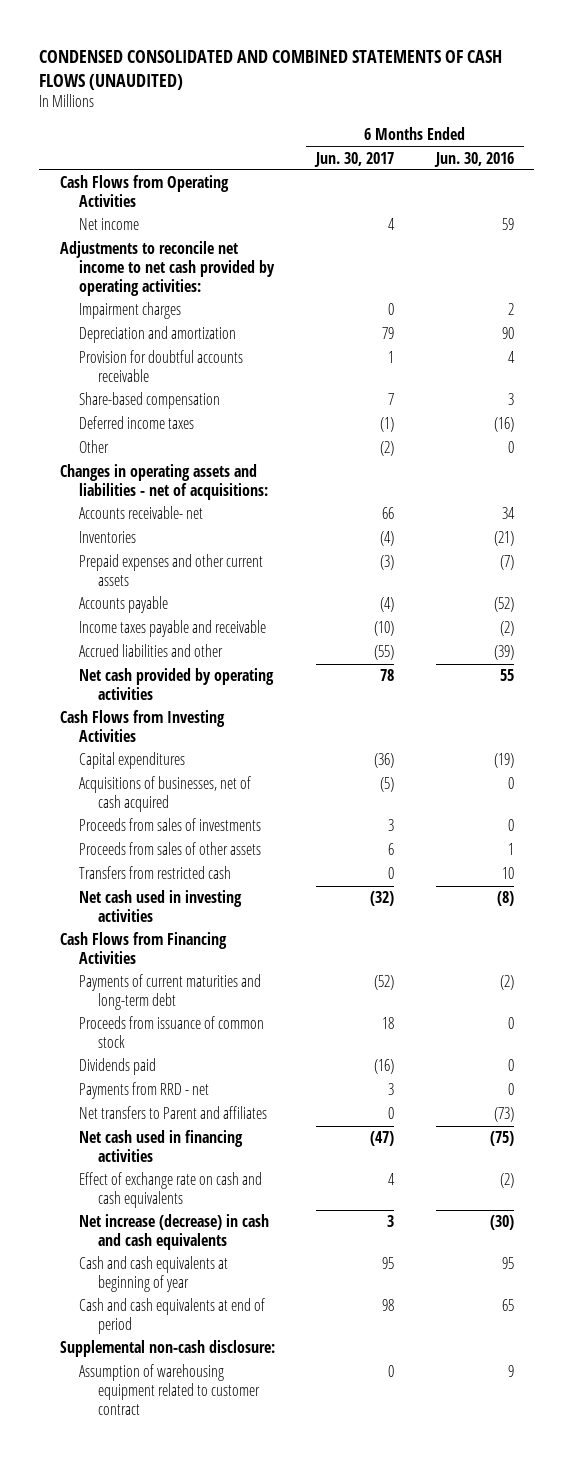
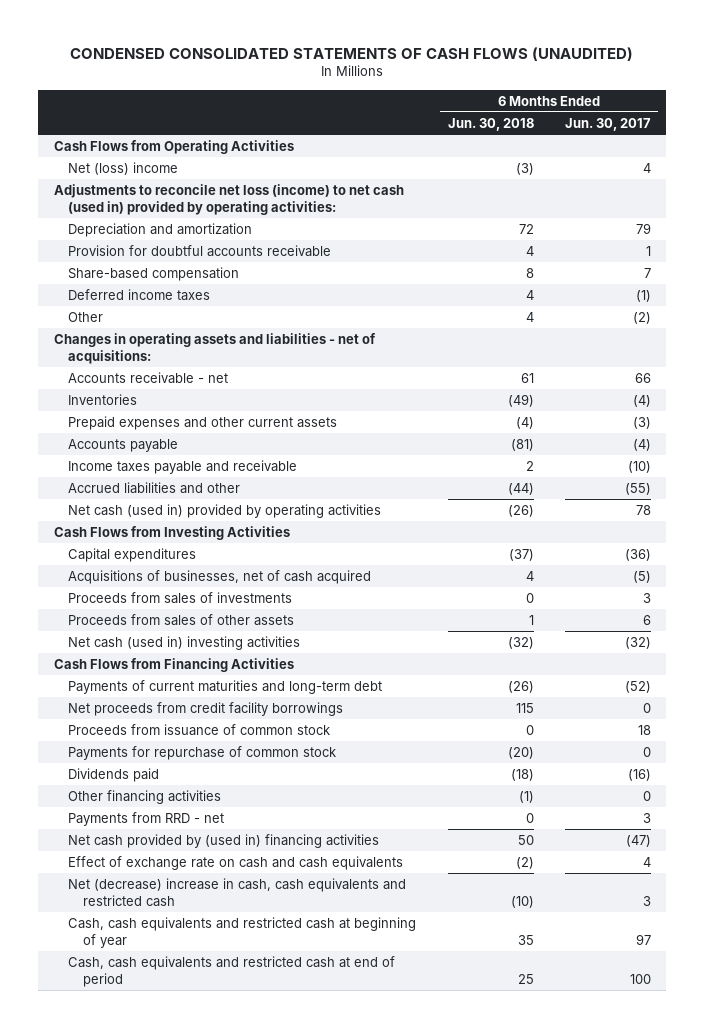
[39,50,503,90] CONDENSED CONSOLIDATED AND COMBINED STATEMENTS OF CASH FLOWS (UNAUDITED) -> [70,46,634,61] CONDENSED CONSOLIDATED STATEMENTS OF CASH FLOWS (UNAUDITED)
[433,151,514,167] Jun. 30, 2016 -> none
none -> [447,117,534,131] Jun. 30, 2018
[79,302,182,320] Impairment charges -> none
[79,218,140,231] Net income -> [68,161,179,175] Net (loss) income
[60,241,276,296] Adjustments to reconcile net income to net cash provided by operating activities: -> [53,183,404,215] Adjustments to reconcile net loss (income) to net cash (used in) provided by operating activities:
[79,506,204,520] Accounts receivable- net -> [68,371,229,384] Accounts receivable - net
[79,668,275,701] Net cash provided by operating activities -> [68,503,382,518] Net cash (used in) provided by operating activities
[79,866,232,880] Transfers from restricted cash -> none
[79,890,243,923] Net cash used in investing activities -> [68,635,301,650] Net cash (used in) investing activities
none -> [68,701,344,716] Net proceeds from credit facility borrowings
none -> [68,745,337,760] Payments for repurchase of common stock
none -> [68,789,222,804] Other financing activities
[79,1106,268,1120] Net transfers to Parent and affiliates -> none
[79,1130,244,1163] Net cash used in financing activities -> [68,833,380,848] Net cash provided by (used in) financing activities
[60,1340,276,1358] Supplemental non-cash disclosure: -> none
[79,1364,261,1415] Assumption of warehousing equipment related to customer contract -> none
[79,1214,270,1251] Net increase (decrease) in cash and cash equivalents -> [68,877,407,907] Net (decrease) increase in cash, cash equivalents and restricted cash
[79,1256,229,1293] Cash and cash equivalents at beginning of year -> [68,916,417,948] Cash, cash equivalents and restricted cash at beginning of year
[382,1257,395,1270] 95 -> [635,933,651,945] 97
[79,1298,266,1335] Cash and cash equivalents at end of period -> [68,955,396,987] Cash, cash equivalents and restricted cash at end of period
[382,1299,395,1312] 98 -> [629,973,651,984] 100

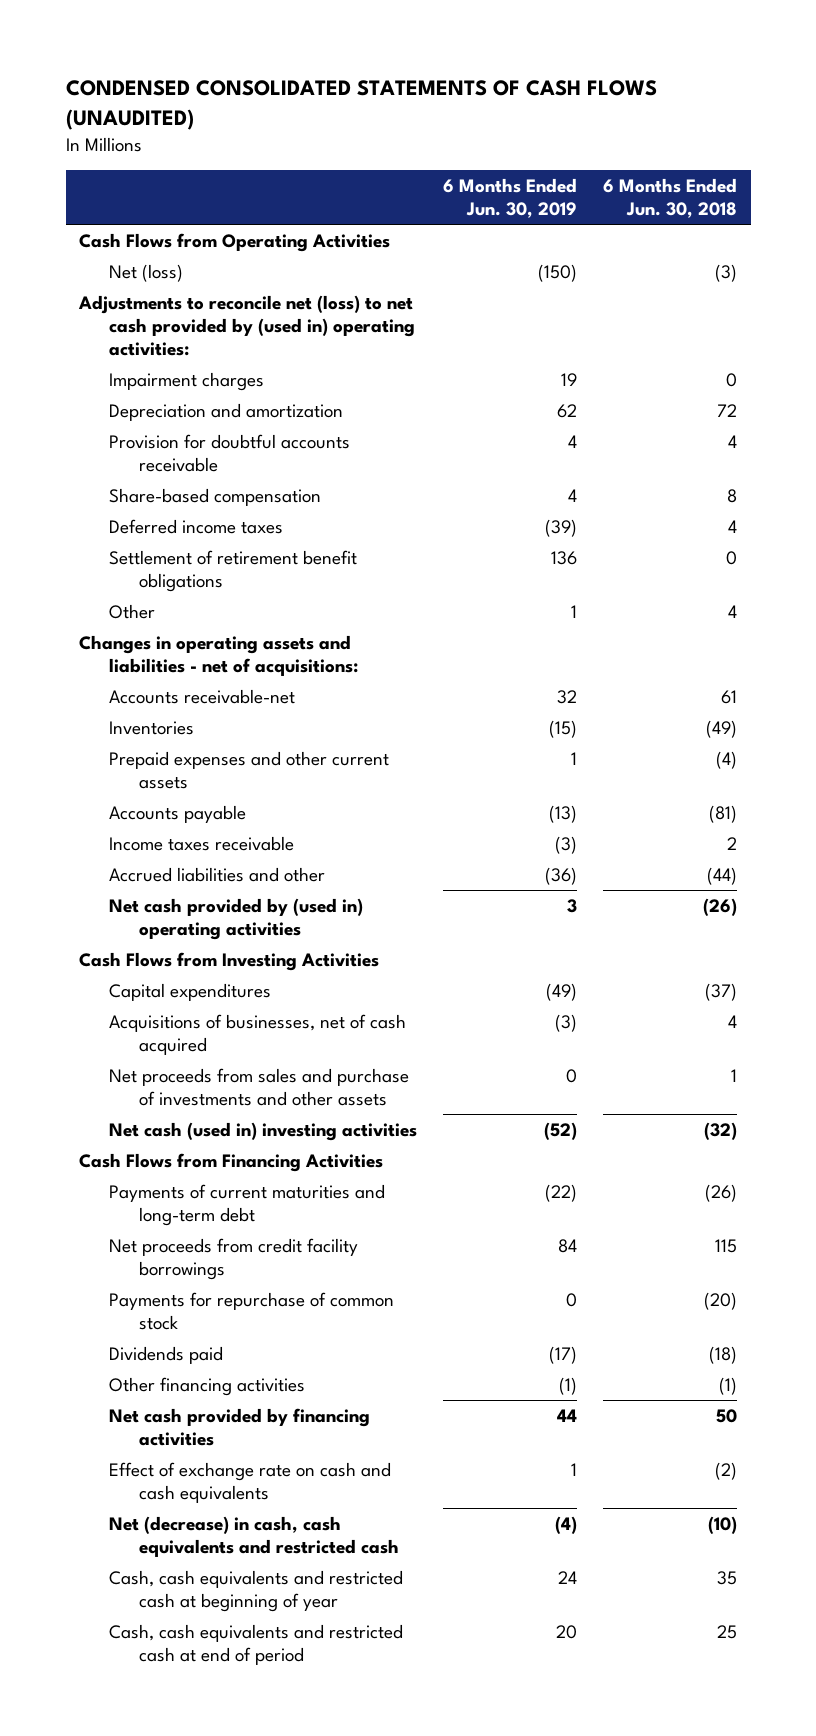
[564,117,651,131] Jun. 30, 2017 -> none
none -> [443,177,578,218] 6 Months Ended Jun. 30, 2019
[68,161,179,175] Net (loss) income -> [109,263,184,282] Net (loss)
[53,183,404,215] Adjustments to reconcile net loss (income) to net cash (used in) provided by operating activities: -> [77,294,416,356] Adjustments to reconcile net (loss) to net cash provided by (used in) operating activities:
none -> [109,371,265,391] Impairment charges
none -> [109,549,358,592] Settlement of retirement benefit obligations
[68,371,229,384] Accounts receivable - net -> [109,688,296,704] Accounts receivable-net
[68,459,298,474] Income taxes payable and receivable -> [109,835,295,851] Income taxes receivable
[68,503,382,518] Net cash (used in) provided by operating activities -> [109,897,364,940] Net cash provided by (used in) operating activities
[68,591,293,604] Proceeds from sales of investments -> none
[68,613,295,626] Proceeds from sales of other assets -> [109,1067,410,1106] Net proceeds from sales and purchase of investments and other assets
[68,723,331,736] Proceeds from issuance of common stock -> none
[68,811,225,826] Payments from RRD - net -> none
[68,833,380,848] Net cash provided by (used in) financing activities -> [109,1407,371,1446] Net cash provided by financing activities
[68,877,407,907] Net (decrease) increase in cash, cash equivalents and restricted cash -> [109,1515,400,1557] Net (decrease) in cash, cash equivalents and restricted cash

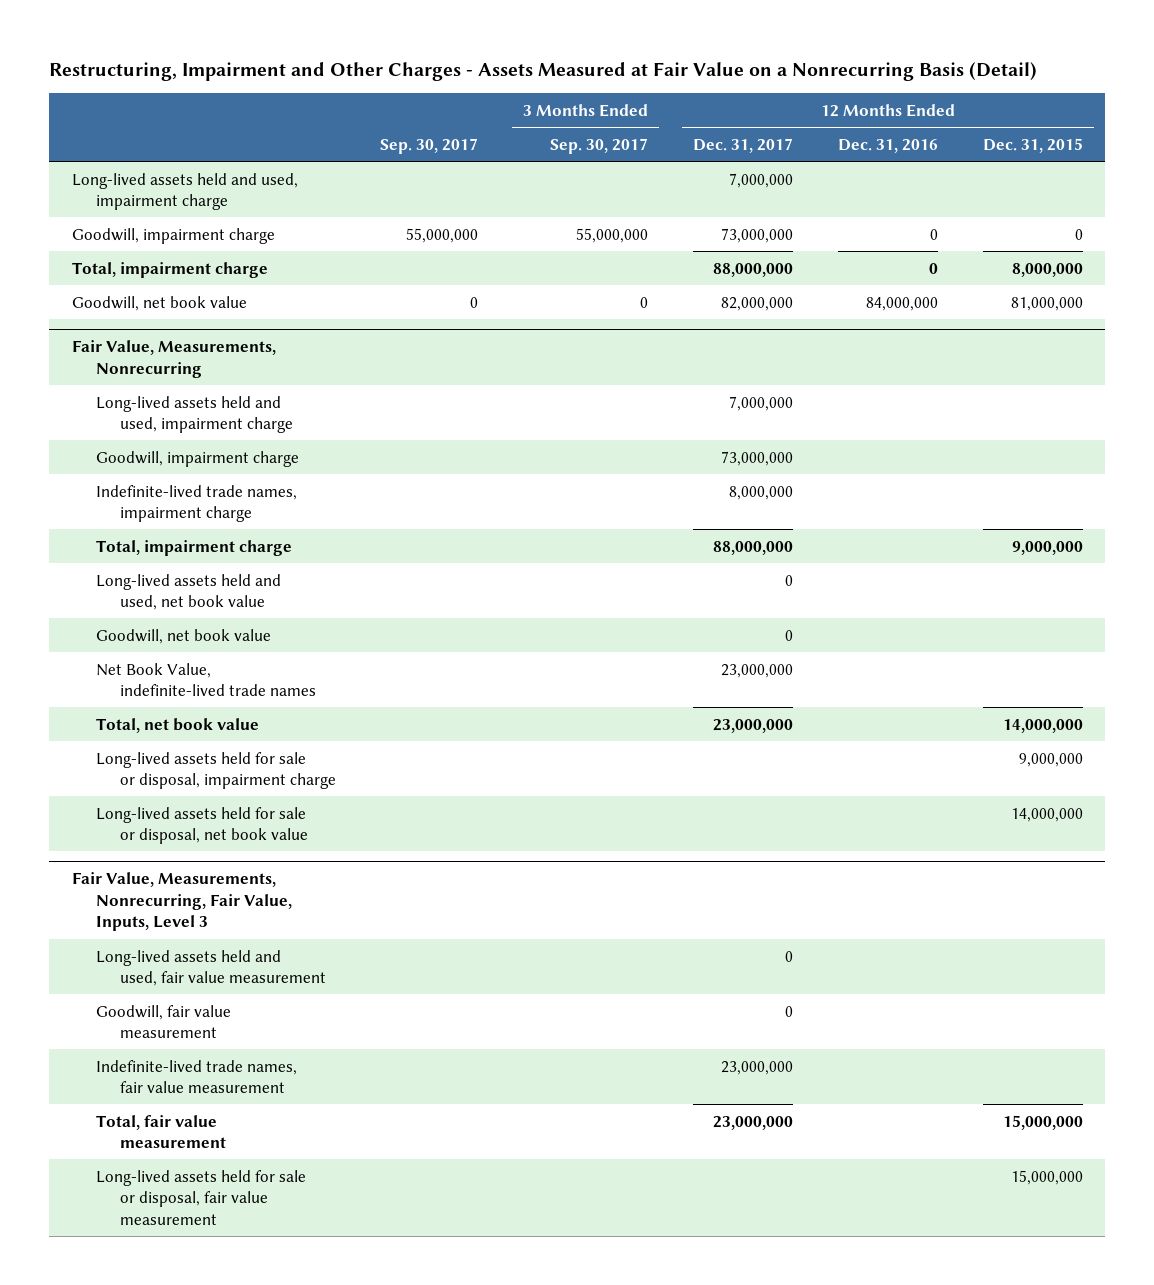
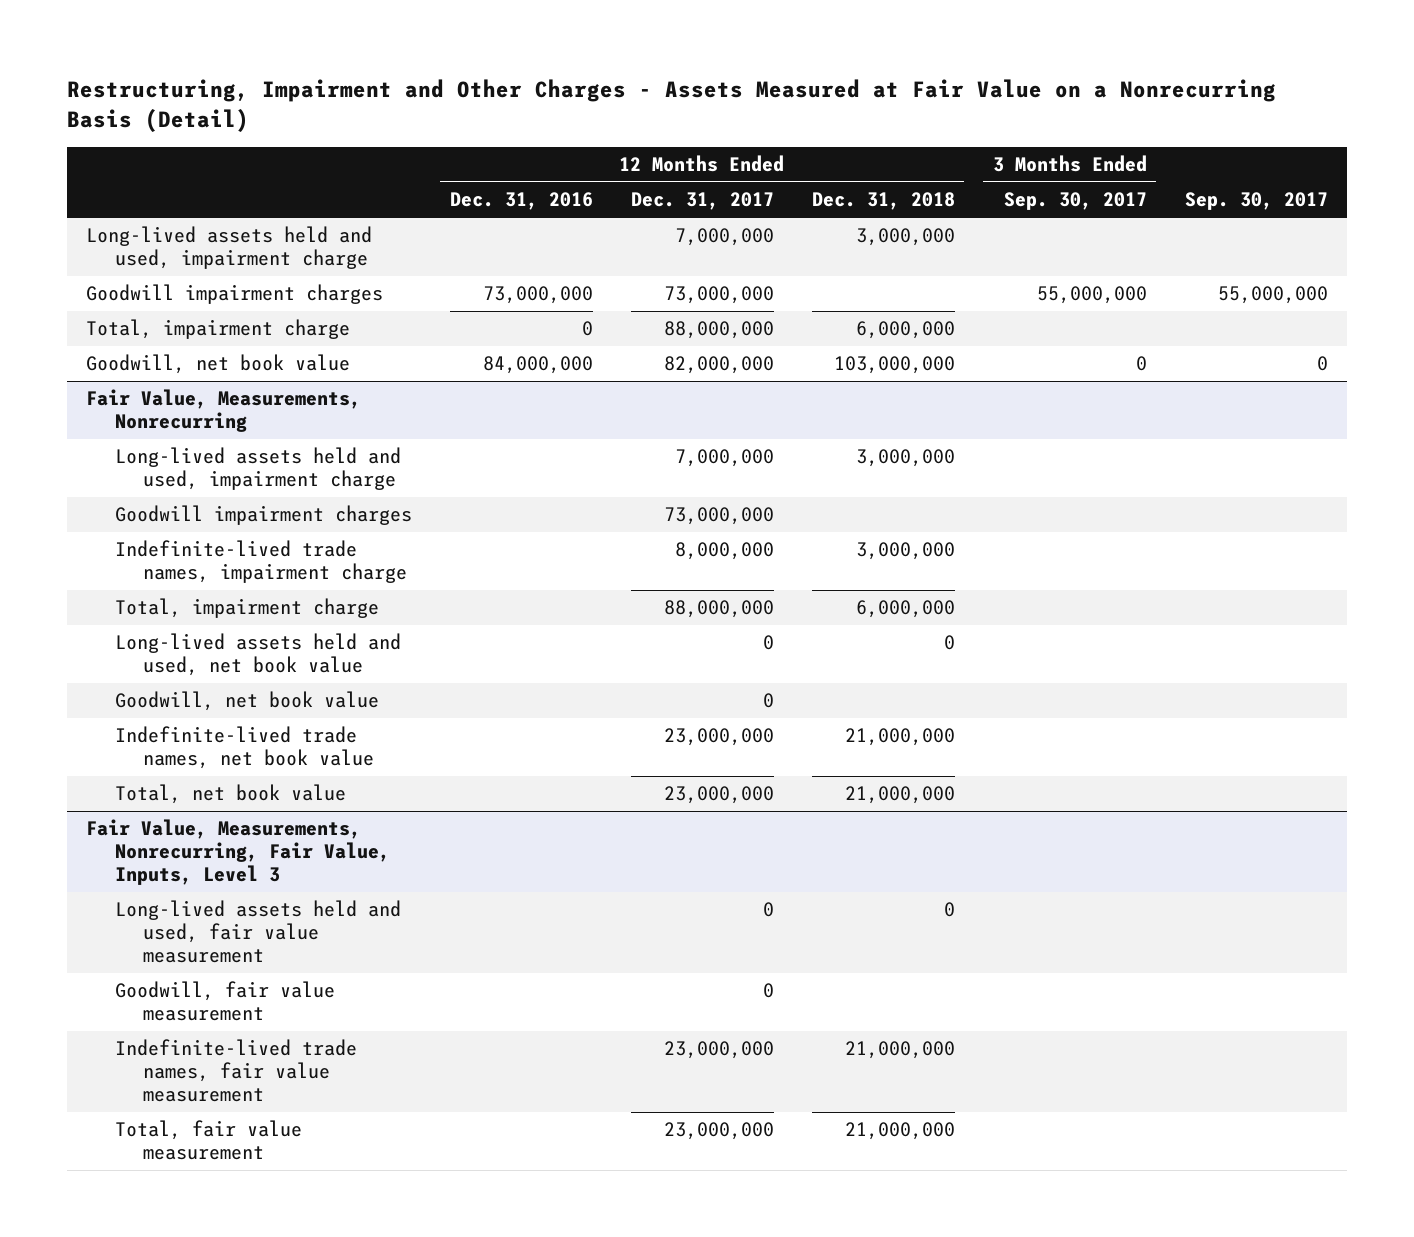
[982,137,1083,153] Dec. 31, 2015 -> none
none -> [811,192,955,211] Dec. 31, 2018
[71,227,275,244] Goodwill, impairment charge -> [86,284,384,305] Goodwill impairment charges
[929,228,938,240] 0 -> [482,286,593,305] 73,000,000
[95,450,299,467] Goodwill, impairment charge -> [114,505,412,526] Goodwill impairment charges
[95,662,316,697] Net Book Value, indefinite-lived trade names -> [114,726,374,770] Indefinite-lived trade names, net book value
[95,751,336,790] Long-lived assets held for sale or disposal, impairment charge -> none
[95,806,308,845] Long-lived assets held for sale or disposal, net book value -> none
[95,1169,306,1225] Long-lived assets held for sale or disposal, fair value measurement -> none

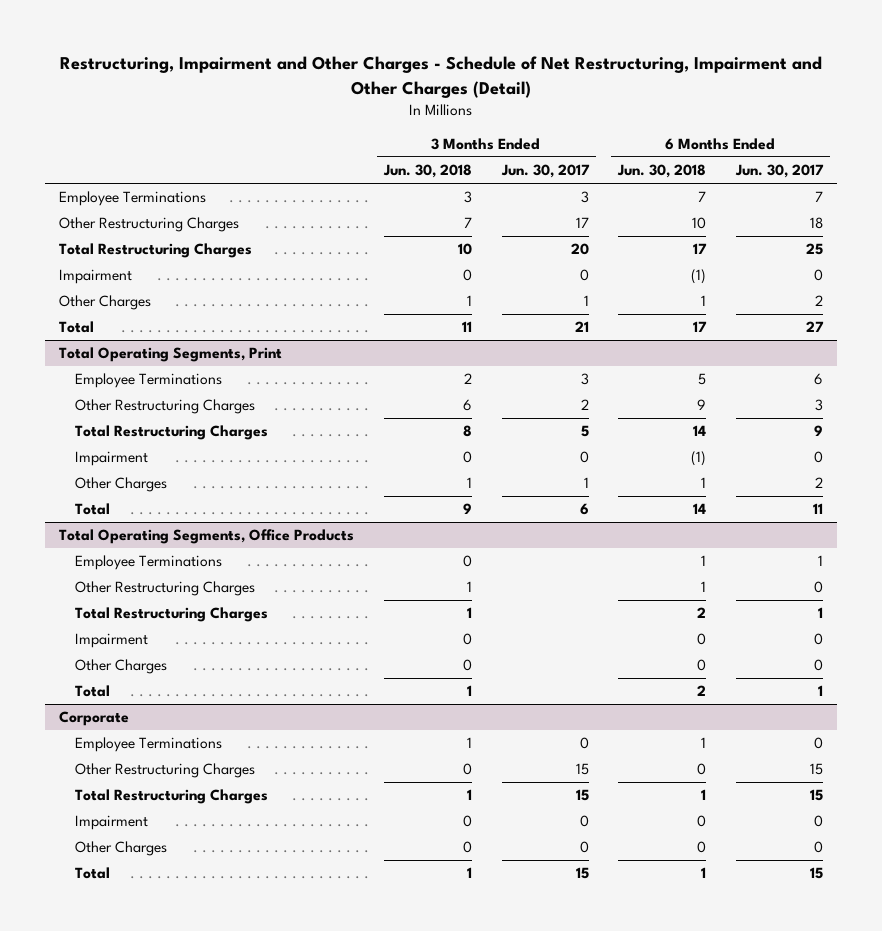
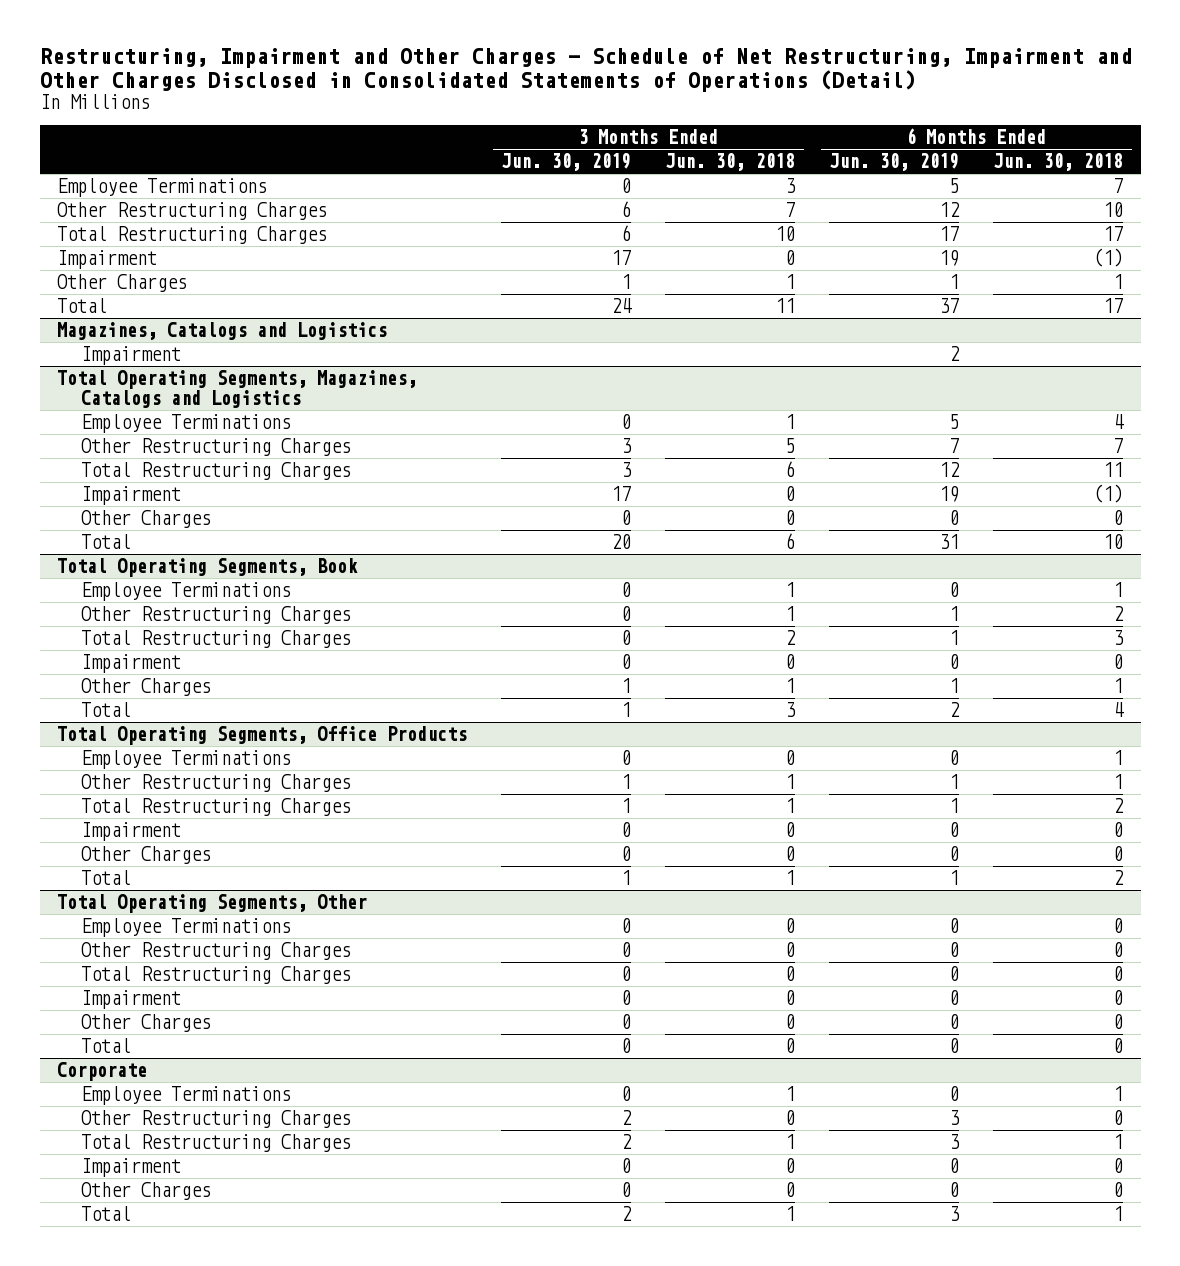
[60,56,823,98] Restructuring, Impairment and Other Charges - Schedule of Net Restructuring, Impairment and Other Charges (Detail) -> [39,48,1132,93] Restructuring, Impairment and Other Charges - Schedule of Net Restructuring, Impairment and Other Charges Disclosed in Consolidated Statements of Operations (Detail)
[500,164,590,179] Jun. 30, 2017 -> none
[734,164,824,179] Jun. 30, 2017 -> none
none -> [501,153,632,172] Jun. 30, 2019
none -> [829,153,960,172] Jun. 30, 2019
[59,347,283,363] Total Operating Segments, Print -> none
none -> [56,322,387,341] Magazines, Catalogs and Logistics
none -> [80,346,181,366] Impairment
none -> [56,370,417,409] Total Operating Segments, Magazines, Catalogs and Logistics
[464,373,473,385] 2 -> [785,414,796,430] 1
[698,373,707,386] 5 -> [1113,414,1125,430] 4
[463,399,473,412] 6 -> [785,438,796,454] 5
[697,399,707,411] 9 -> [1113,438,1124,454] 7
[463,425,473,438] 8 -> [785,461,796,478] 6
[693,425,707,437] 14 -> [1103,462,1124,478] 11
none -> [80,510,211,529] Other Charges
none -> [80,534,131,550] Total
none -> [56,558,358,578] Total Operating Segments, Book
none -> [80,582,291,602] Employee Terminations
none -> [80,606,351,625] Other Restructuring Charges
none -> [80,630,351,649] Total Restructuring Charges
none -> [80,654,181,674] Impairment
[463,503,473,515] 9 -> [785,702,797,718] 3
[693,503,707,515] 14 -> [1113,702,1125,718] 4
none -> [56,894,367,914] Total Operating Segments, Other
none -> [80,918,291,938] Employee Terminations
none -> [80,942,351,961] Other Restructuring Charges
none -> [80,966,351,985] Total Restructuring Charges
none -> [80,990,181,1010] Impairment
none -> [80,1014,211,1033] Other Charges
none -> [80,1038,131,1054] Total

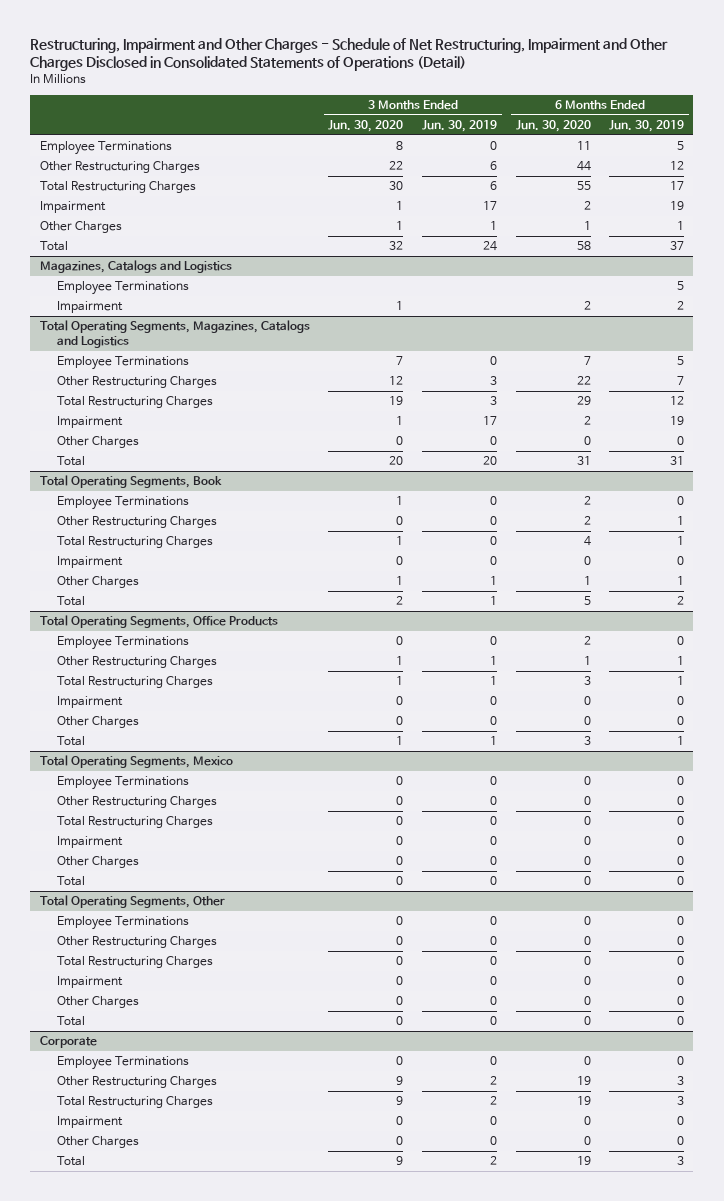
[665,153,796,172] Jun. 30, 2018 -> none
[993,153,1124,172] Jun. 30, 2018 -> none
none -> [328,120,404,133] Jun. 30, 2020
none -> [515,120,591,133] Jun. 30, 2020
none -> [57,281,190,296] Employee Terminations
none -> [39,755,233,769] Total Operating Segments, Mexico
none -> [57,776,190,791] Employee Terminations
none -> [57,796,218,809] Other Restructuring Charges
none -> [57,816,214,829] Total Restructuring Charges
none -> [57,836,124,849] Impairment
none -> [57,856,140,869] Other Charges
none -> [57,876,86,887] Total

